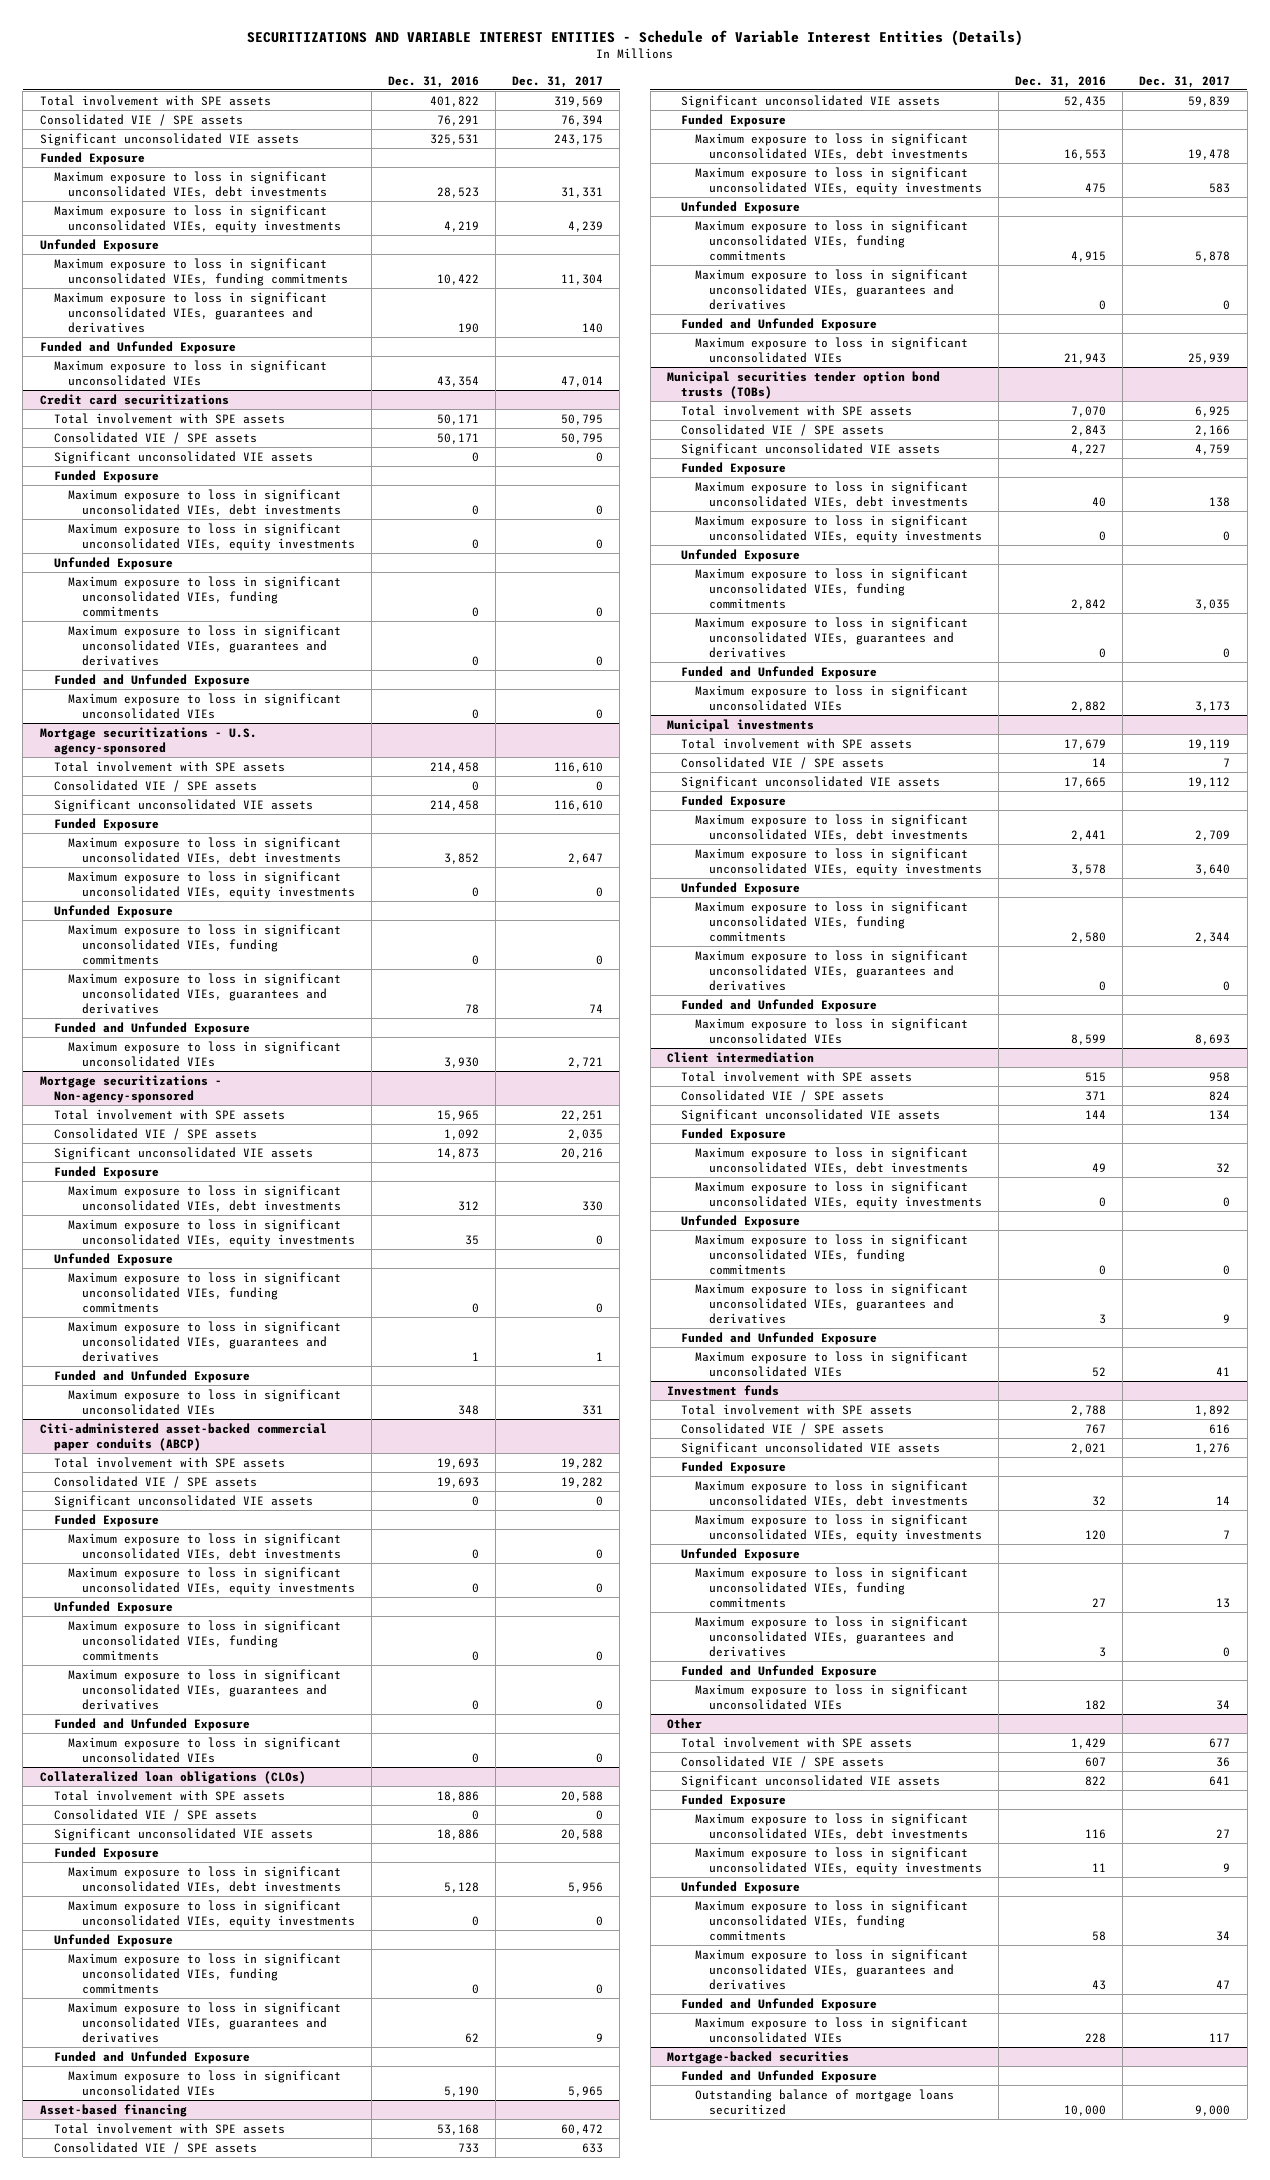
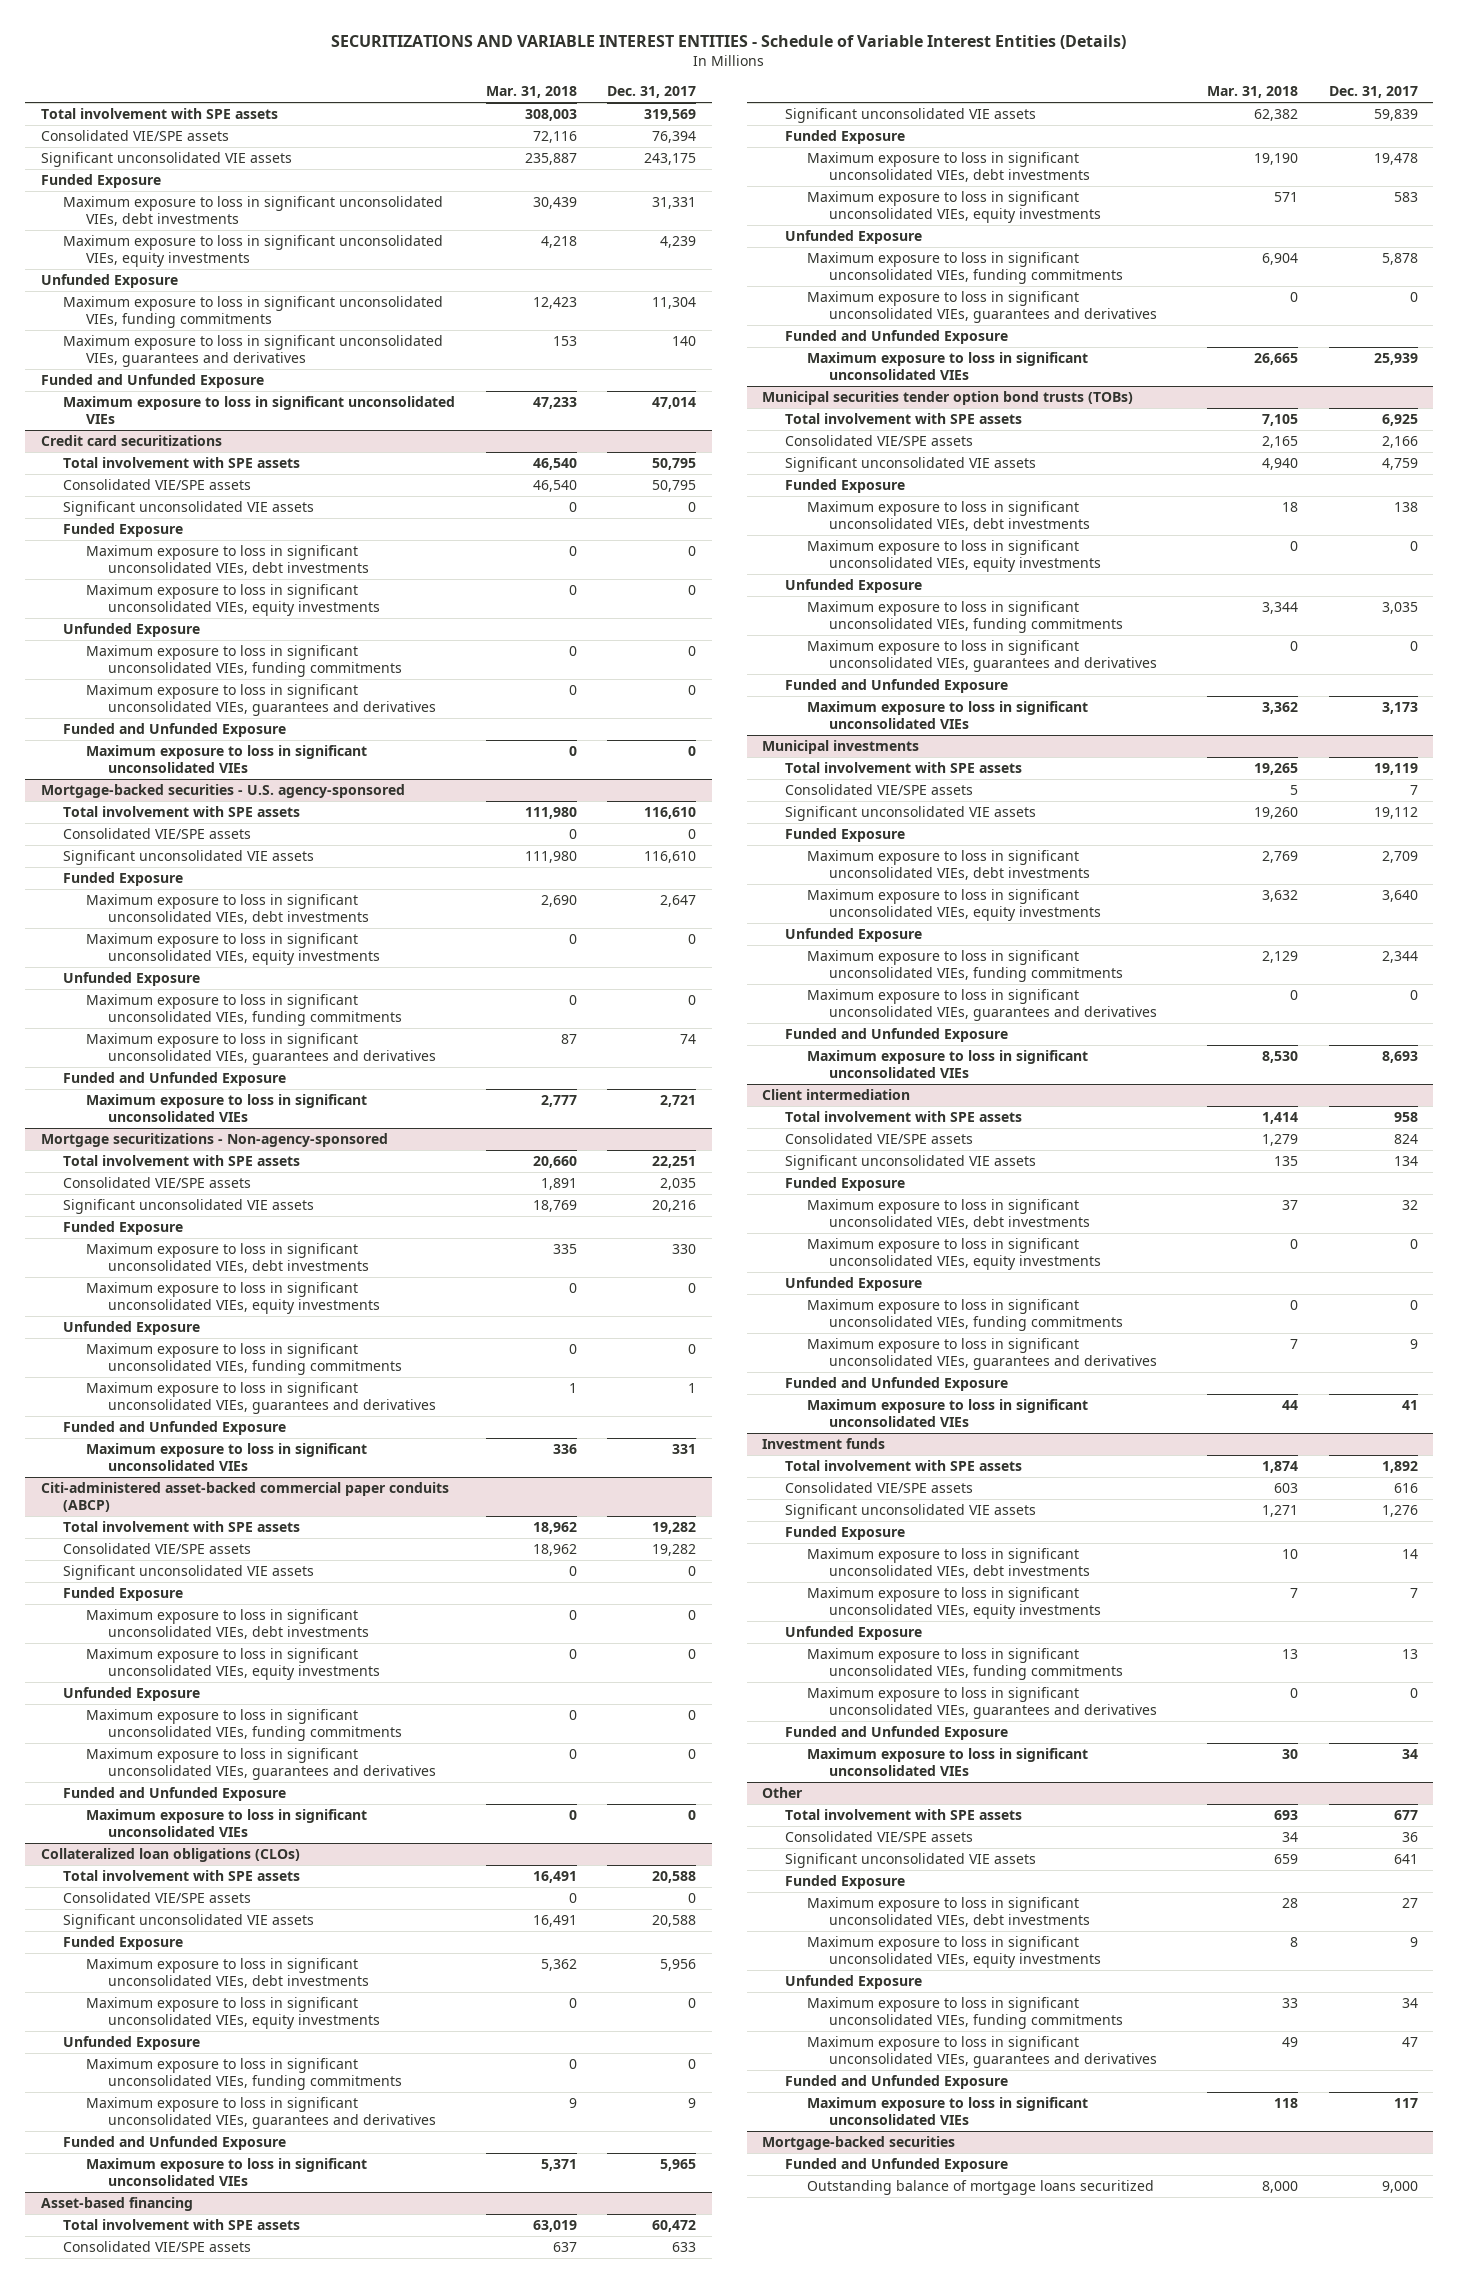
[387,75,479,88] Dec. 31, 2016 -> none
none -> [485,86,577,99] Mar. 31, 2018
[39,113,243,126] Consolidated VIE / SPE assets -> [40,130,229,142] Consolidated VIE/SPE assets
[53,431,257,444] Consolidated VIE / SPE assets -> [63,479,252,491] Consolidated VIE/SPE assets
[39,726,257,755] Mortgage securitizations - U.S. agency-sponsored -> [40,784,405,799] Mortgage-backed securities - U.S. agency-sponsored
[53,779,257,792] Consolidated VIE / SPE assets -> [63,828,252,840] Consolidated VIE/SPE assets
[53,1127,257,1140] Consolidated VIE / SPE assets -> [63,1177,252,1189] Consolidated VIE/SPE assets
[53,1475,257,1488] Consolidated VIE / SPE assets -> [63,1543,252,1555] Consolidated VIE/SPE assets
[53,1808,257,1821] Consolidated VIE / SPE assets -> [63,1892,252,1904] Consolidated VIE/SPE assets
[53,2141,257,2154] Consolidated VIE / SPE assets -> [63,2241,252,2253] Consolidated VIE/SPE assets
[680,423,884,436] Consolidated VIE / SPE assets -> [784,435,973,447] Consolidated VIE/SPE assets
[680,756,884,769] Consolidated VIE / SPE assets -> [784,784,973,796] Consolidated VIE/SPE assets
[680,1089,884,1102] Consolidated VIE / SPE assets -> [784,1133,973,1145] Consolidated VIE/SPE assets
[680,1422,884,1435] Consolidated VIE / SPE assets -> [784,1482,973,1494] Consolidated VIE/SPE assets
[680,1755,884,1768] Consolidated VIE / SPE assets -> [784,1831,973,1843] Consolidated VIE/SPE assets

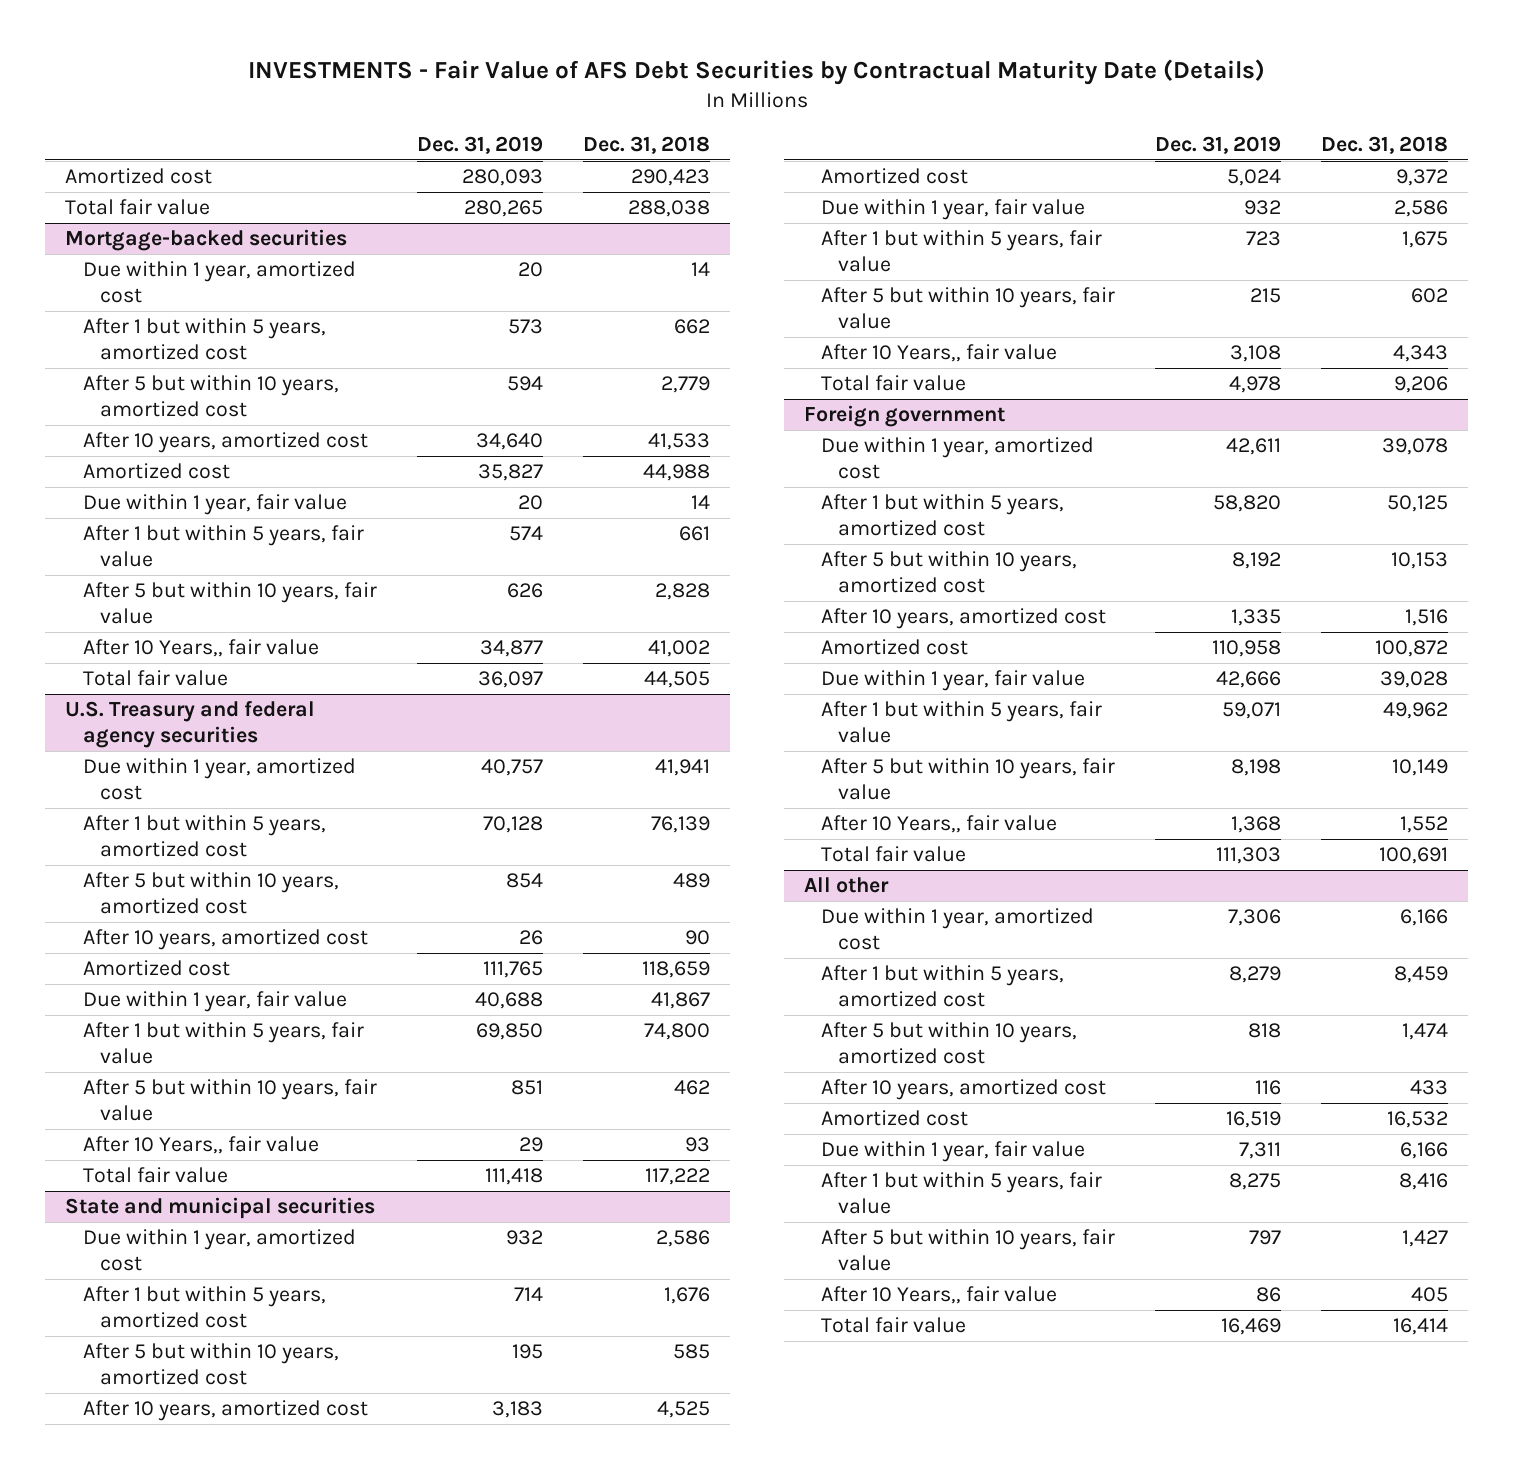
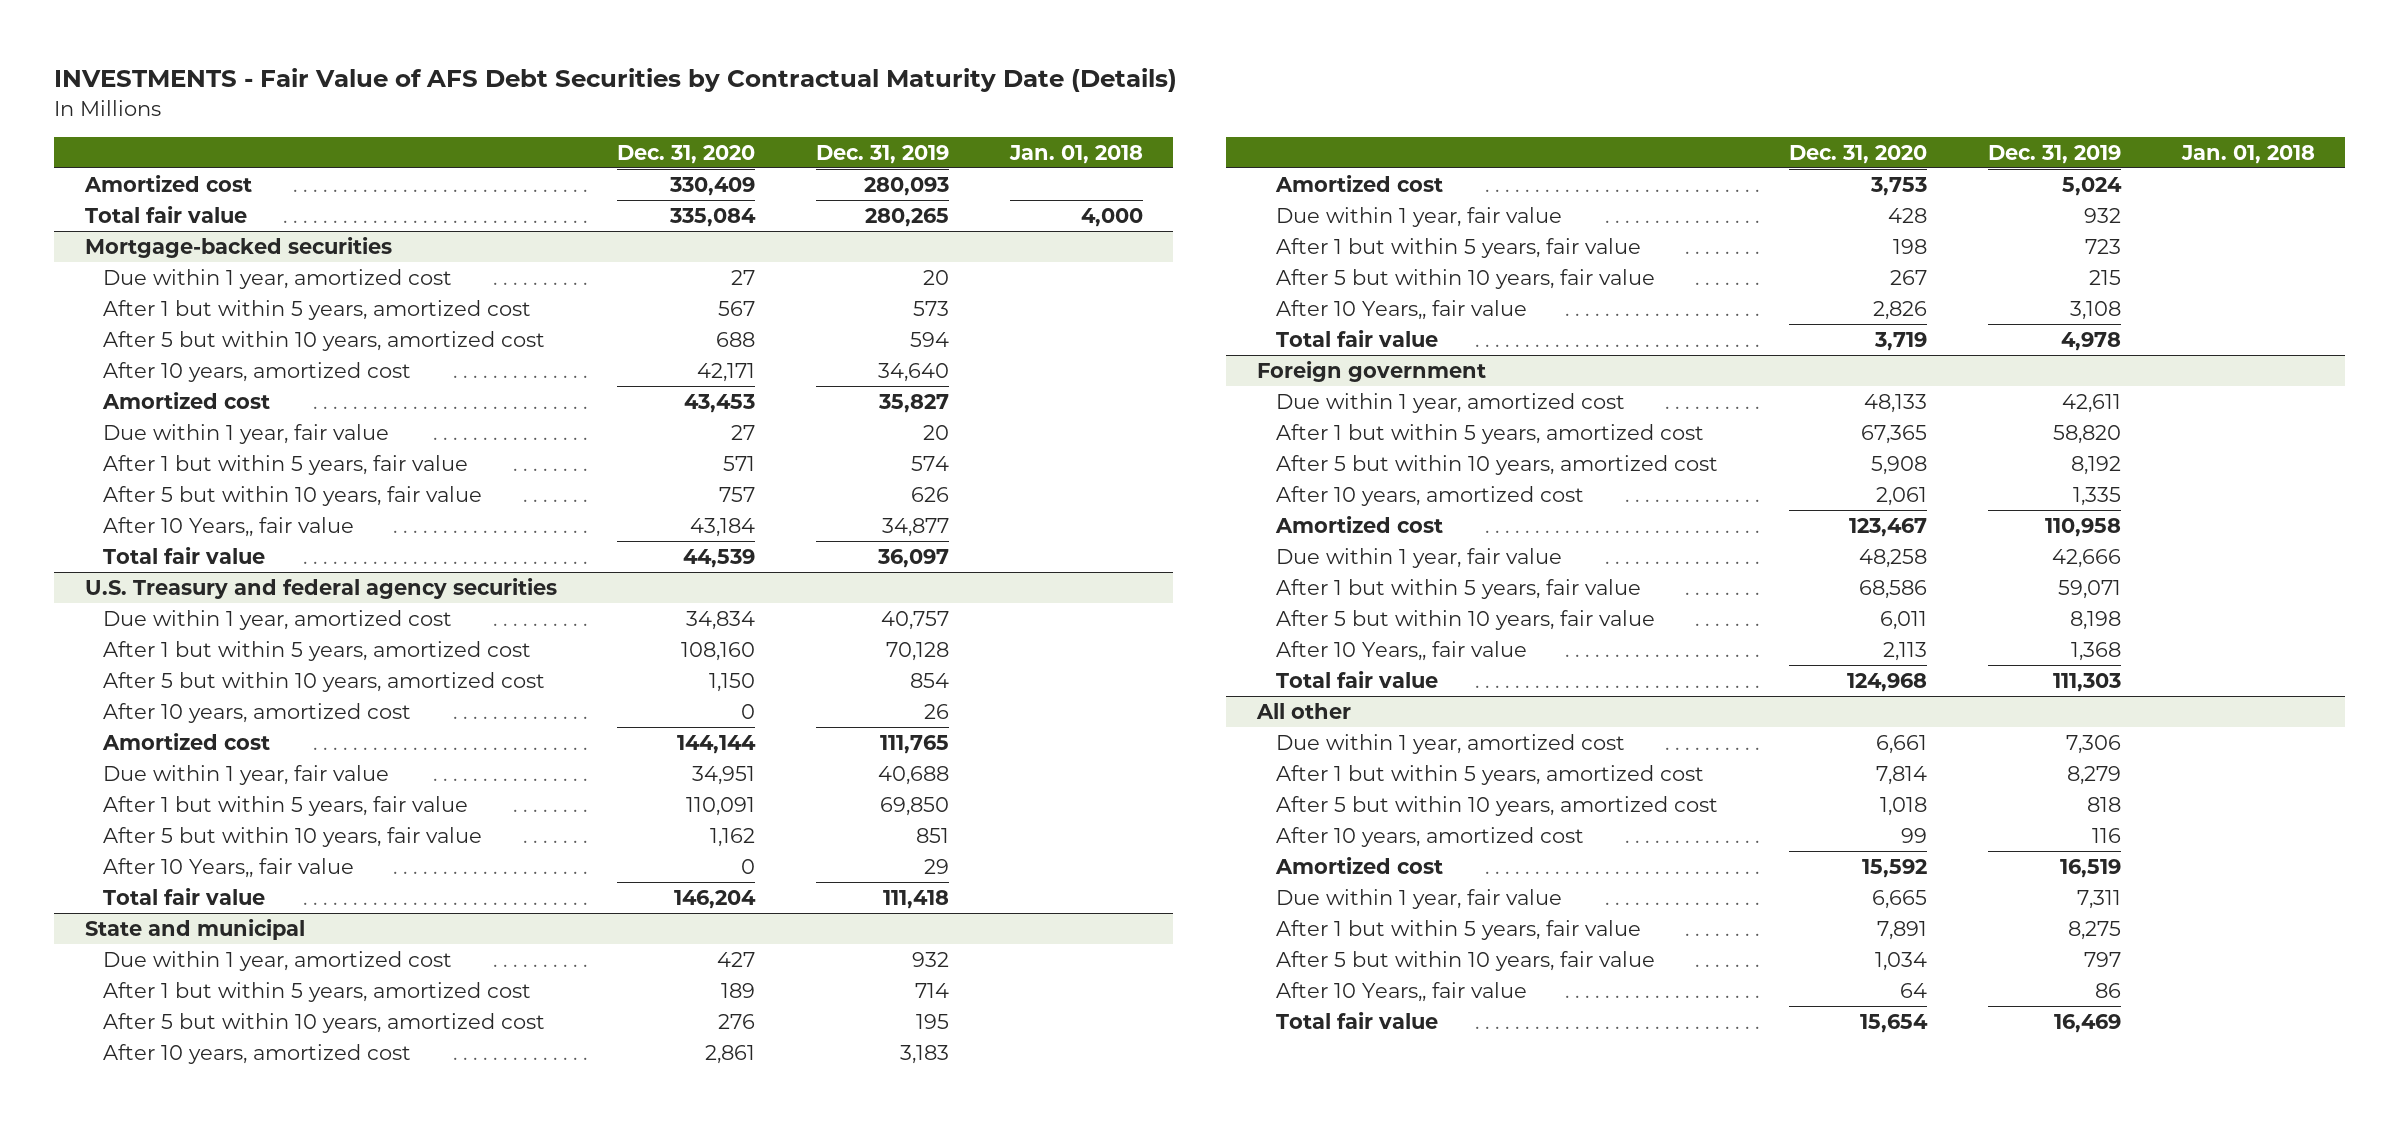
[582,136,710,155] Dec. 31, 2018 -> none
none -> [617,144,756,164] Dec. 31, 2020
none -> [1008,144,1143,164] Jan. 01, 2018
[65,1197,376,1220] State and municipal securities -> [84,918,305,940] State and municipal

